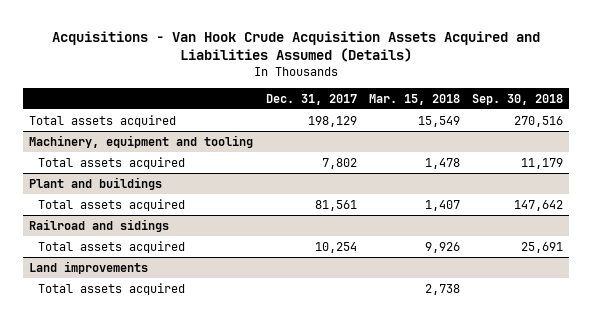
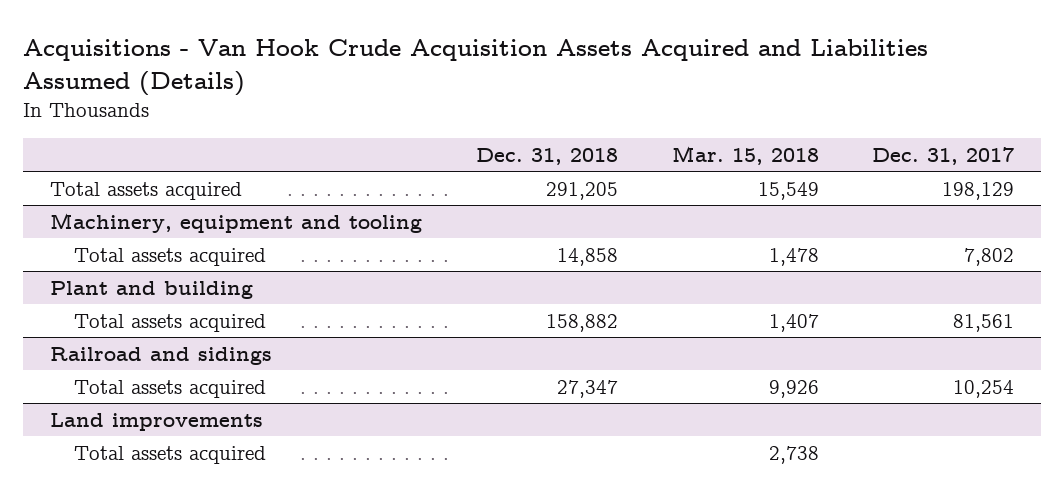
[472,93,564,105] Sep. 30, 2018 -> none
none -> [475,147,618,165] Dec. 31, 2018
[29,176,163,190] Plant and buildings -> [50,280,254,299] Plant and building

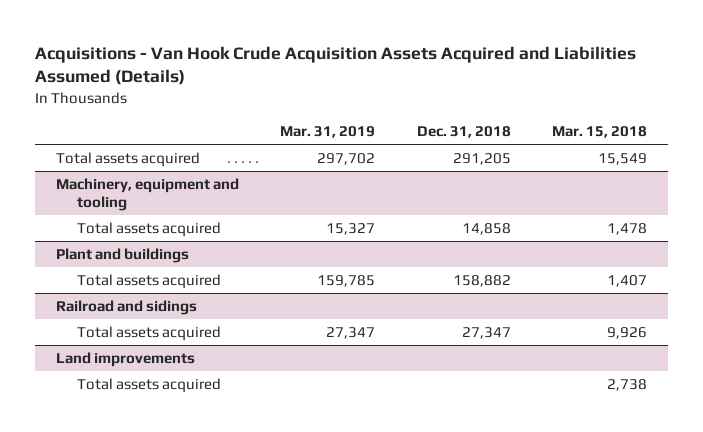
[872,146,1015,165] Dec. 31, 2017 -> none
none -> [280,126,376,139] Mar. 31, 2019
[50,280,254,299] Plant and building -> [55,248,189,264] Plant and buildings

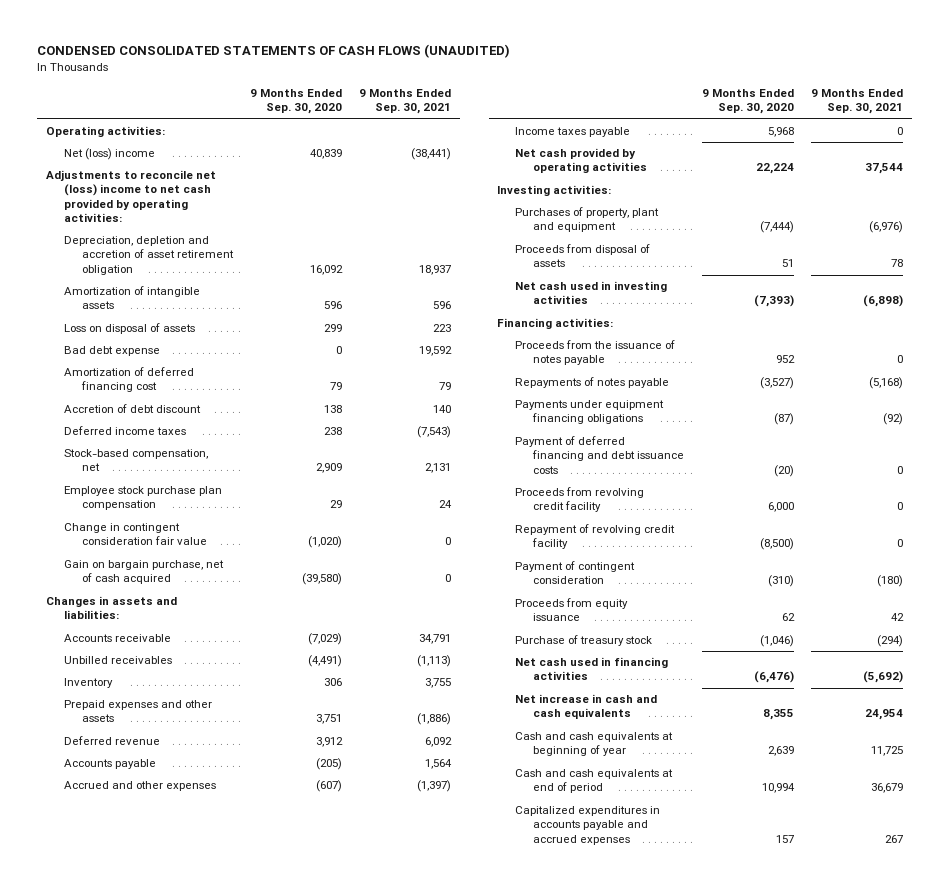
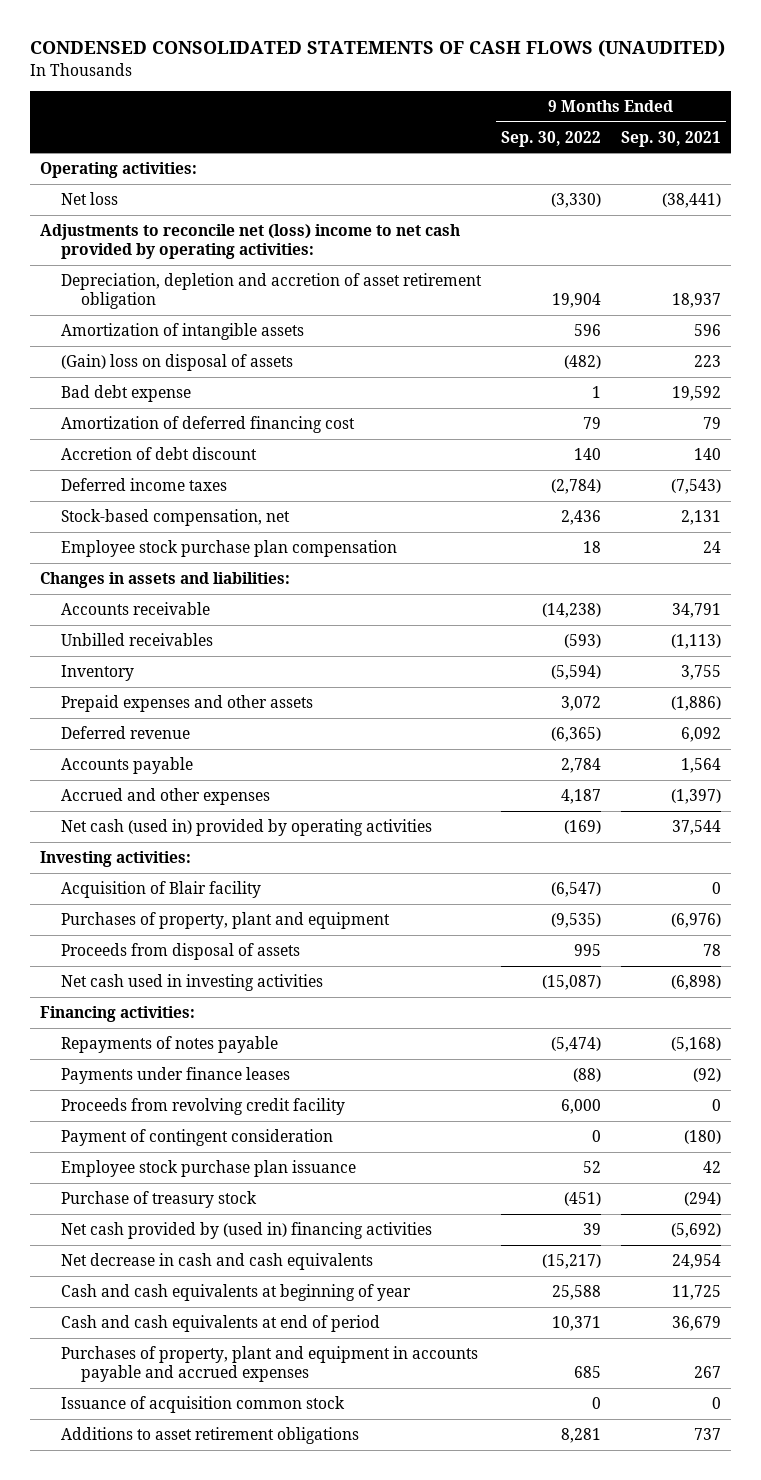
[250,89,343,115] 9 Months Ended Sep. 30, 2020 -> none
none -> [500,130,601,147] Sep. 30, 2022
[63,148,155,161] Net (loss) income -> [60,191,118,205] Net loss
[63,323,195,335] Loss on disposal of assets -> [60,353,293,371] (Gain) loss on disposal of assets
[63,523,207,546] Change in contingent consideration fair value -> none
[63,560,224,585] Gain on bargain purchase, net of cash acquired -> none
[515,127,631,138] Income taxes payable -> none
[515,148,648,174] Net cash provided by operating activities -> [60,818,432,836] Net cash (used in) provided by operating activities
none -> [60,880,261,898] Acquisition of Blair facility
[515,340,676,366] Proceeds from the issuance of notes payable -> none
[515,400,665,425] Payments under equipment financing obligations -> none
[515,436,685,474] Payment of deferred financing and debt issuance costs -> none
none -> [60,1066,290,1084] Payments under finance leases
[515,524,676,550] Repayment of revolving credit facility -> none
[515,598,629,622] Proceeds from equity issuance -> [60,1159,356,1177] Employee stock purchase plan issuance
[515,657,669,681] Net cash used in financing activities -> [60,1221,432,1239] Net cash provided by (used in) financing activities
[515,694,658,720] Net increase in cash and cash equivalents -> [60,1252,373,1270] Net decrease in cash and cash equivalents
[515,806,661,845] Capitalized expenditures in accounts payable and accrued expenses -> [60,1345,478,1383] Purchases of property, plant and equipment in accounts payable and accrued expenses
none -> [60,1395,345,1413] Issuance of acquisition common stock
none -> [60,1426,359,1444] Additions to asset retirement obligations

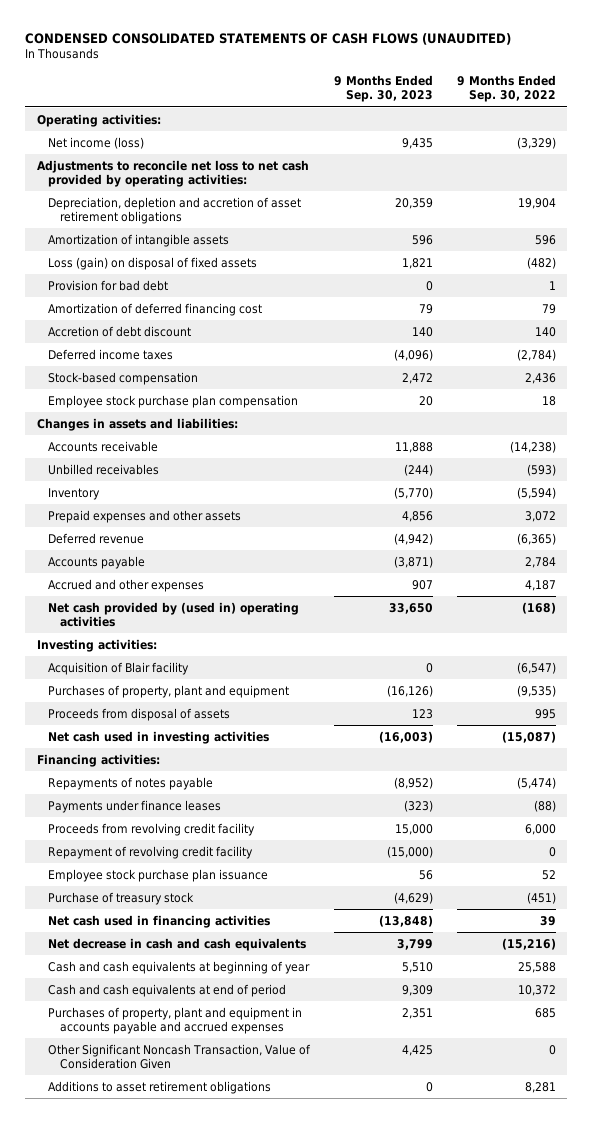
[620,130,721,147] Sep. 30, 2021 -> none
none -> [334,75,434,103] 9 Months Ended Sep. 30, 2023
[60,191,118,205] Net loss -> [48,136,145,149] Net income (loss)
[550,192,601,208] (3,330) -> [516,136,556,149] (3,329)
[40,223,461,260] Adjustments to reconcile net (loss) income to net cash provided by operating activities: -> [37,159,310,187] Adjustments to reconcile net loss to net cash provided by operating activities:
[60,272,482,310] Depreciation, depletion and accretion of asset retirement obligation -> [48,196,302,224] Depreciation, depletion and accretion of asset retirement obligations
[60,353,293,371] (Gain) loss on disposal of assets -> [48,256,258,270] Loss (gain) on disposal of fixed assets
[60,384,191,402] Bad debt expense -> [48,279,169,291] Provision for bad debt
[60,508,290,526] Stock-based compensation, net -> [48,371,199,385] Stock-based compensation
[60,818,432,836] Net cash (used in) provided by operating activities -> [48,601,300,627] Net cash provided by (used in) operating activities
[563,819,601,834] (169) -> [521,601,556,614] (168)
[60,1128,333,1146] Payment of contingent consideration -> none
none -> [48,845,254,859] Repayment of revolving credit facility
[60,1221,432,1239] Net cash provided by (used in) financing activities -> [48,914,271,928] Net cash used in financing activities
[541,1253,601,1269] (15,217) -> [501,937,556,950] (15,216)
[551,1315,601,1331] 10,371 -> [517,984,556,996] 10,372
[60,1395,345,1413] Issuance of acquisition common stock -> none
none -> [48,1043,312,1069] Other Significant Noncash Transaction, Value of Consideration Given

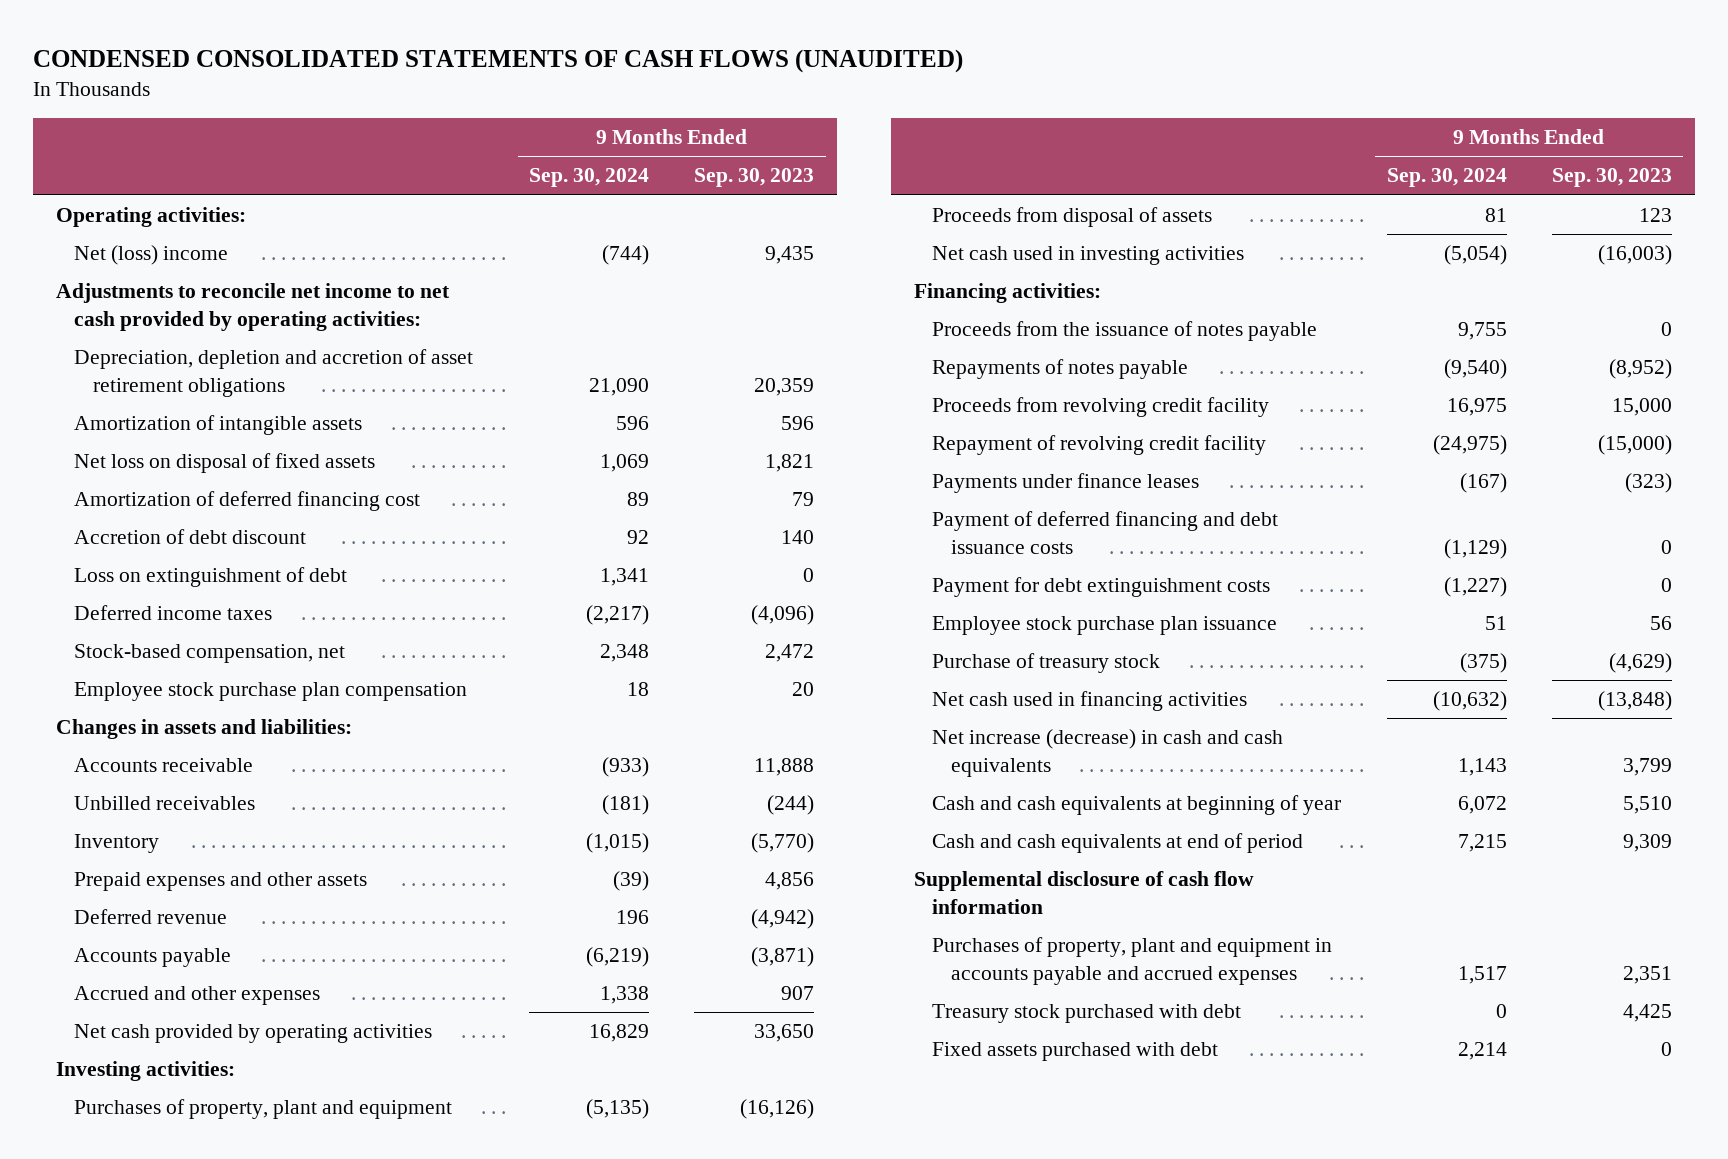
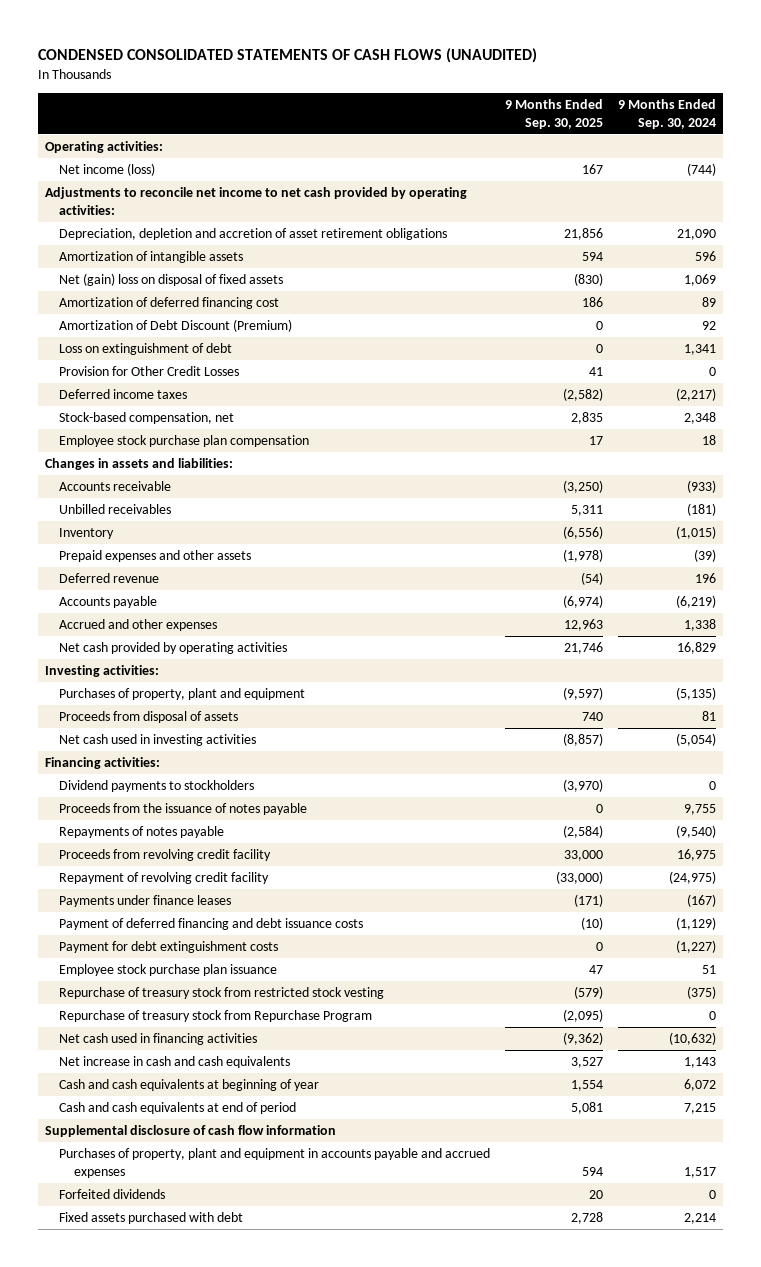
[694,168,815,188] Sep. 30, 2023 -> none
none -> [505,98,604,130] 9 Months Ended Sep. 30, 2025
[74,245,229,266] Net (loss) income -> [59,162,156,176] Net income (loss)
[74,453,376,474] Net loss on disposal of fixed assets -> [59,272,284,286] Net (gain) loss on disposal of fixed assets
[74,529,307,545] Accretion of debt discount -> [59,318,293,332] Amortization of Debt Discount (Premium)
none -> [59,365,240,376] Provision for Other Credit Losses
none -> [59,779,255,792] Dividend payments to stockholders
[932,653,1161,674] Purchase of treasury stock -> [59,986,385,999] Repurchase of treasury stock from restricted stock vesting
none -> [59,1009,373,1022] Repurchase of treasury stock from Repurchase Program
[932,729,1284,777] Net increase (decrease) in cash and cash equivalents -> [59,1055,291,1068] Net increase in cash and cash equivalents
[932,1004,1242,1024] Treasury stock purchased with debt -> none
none -> [59,1188,166,1199] Forfeited dividends

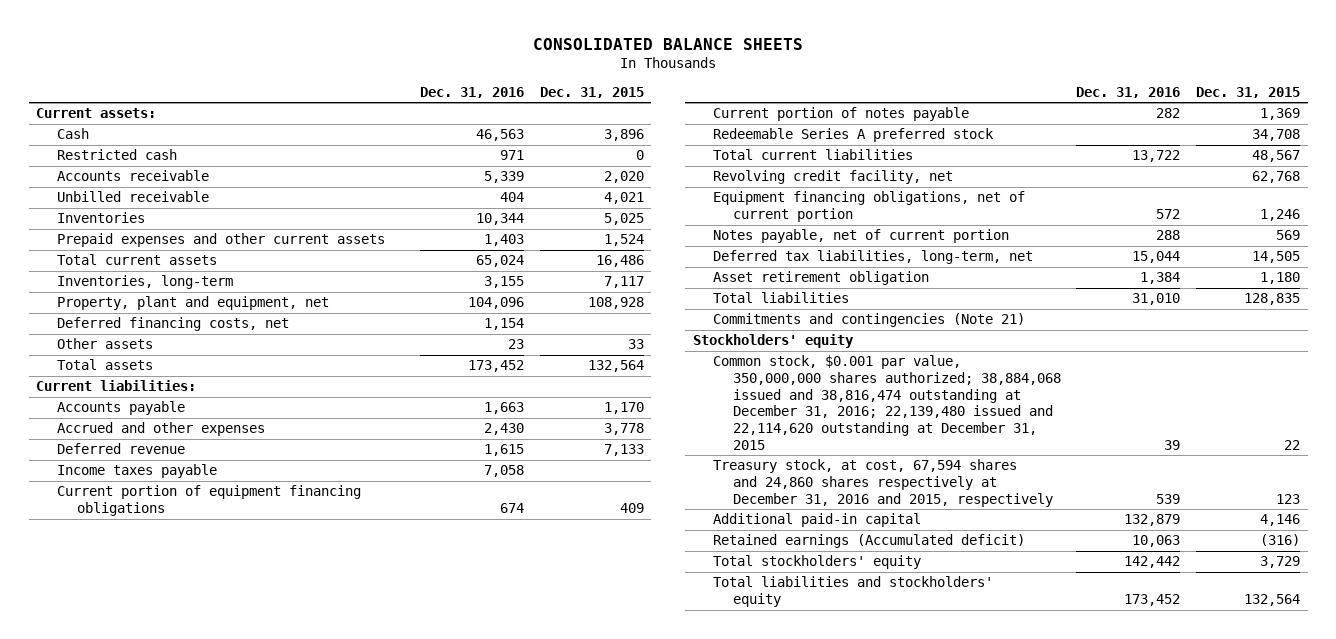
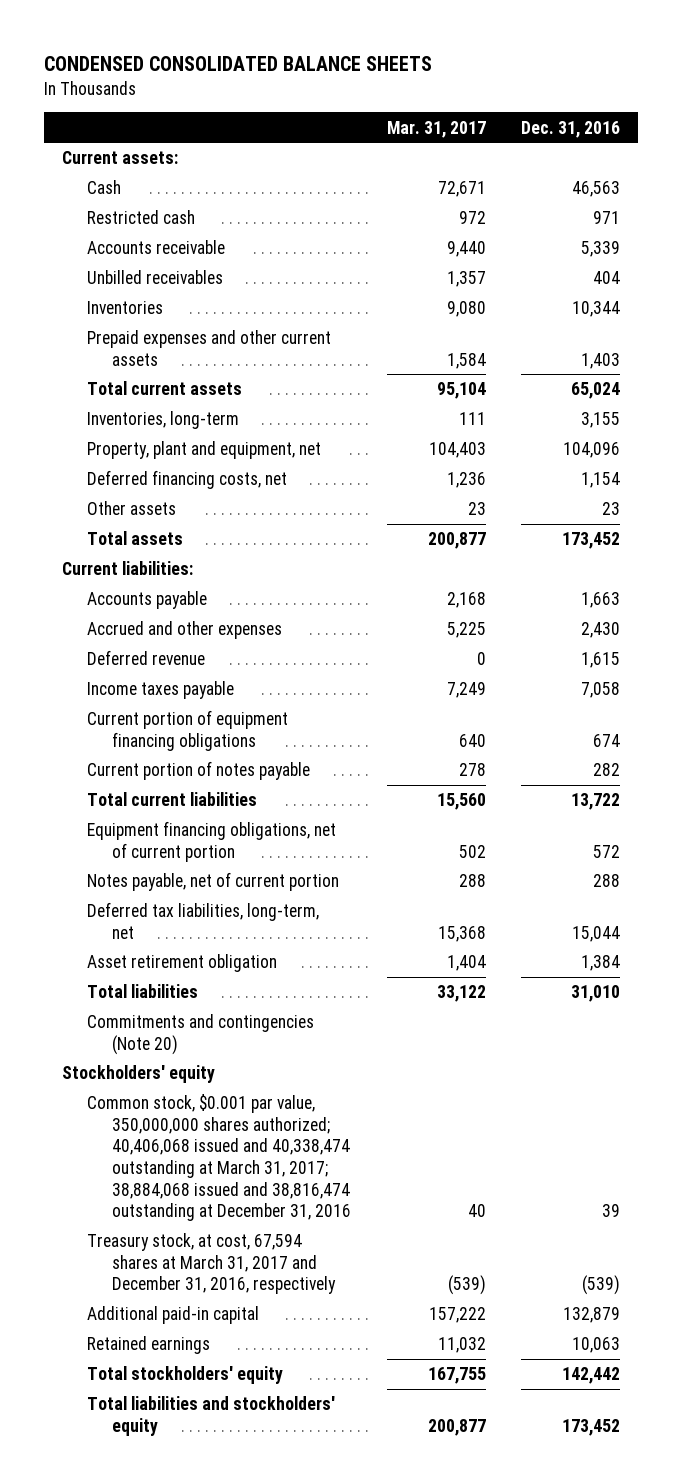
[533,37,804,50] CONSOLIDATED BALANCE SHEETS -> [43,56,432,72] CONDENSED CONSOLIDATED BALANCE SHEETS
[539,86,644,98] Dec. 31, 2015 -> none
none -> [386,120,486,138] Mar. 31, 2017
[56,191,209,203] Unbilled receivable -> [87,270,224,285] Unbilled receivables
[712,128,994,143] Redeemable Series A preferred stock -> none
[712,170,953,185] Revolving credit facility, net -> none
[712,313,1025,328] Commitments and contingencies (Note 21) -> [87,1014,315,1055] Commitments and contingencies (Note 20)
[712,355,1061,450] Common stock, $0.001 par value, 350,000,000 shares authorized; 38,884,068 issued and 38,816,474 outstanding at December 31, 2016; 22,139,480 issued and 22,114,620 outstanding at December 31, 2015 -> [87,1094,352,1222] Common stock, $0.001 par value, 350,000,000 shares authorized; 40,406,068 issued and 40,338,474 outstanding at March 31, 2017; 38,884,068 issued and 38,816,474 outstanding at December 31, 2016
[712,459,1053,507] Treasury stock, at cost, 67,594 shares and 24,860 shares respectively at December 31, 2016 and 2015, respectively -> [87,1233,337,1295] Treasury stock, at cost, 67,594 shares at March 31, 2017 and December 31, 2016, respectively
[1156,493,1181,504] 539 -> [582,1275,621,1296] (539)
[712,534,1025,549] Retained earnings (Accumulated deficit) -> [87,1336,211,1355] Retained earnings

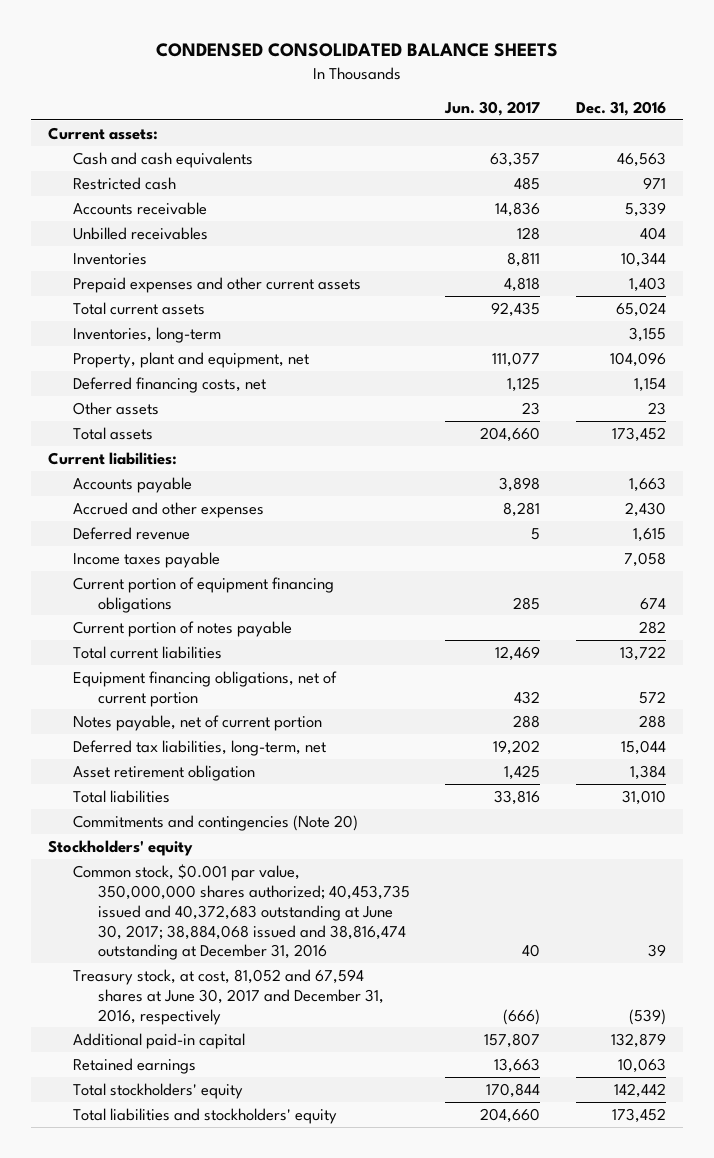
[386,120,486,138] Mar. 31, 2017 -> none
none -> [444,101,541,117] Jun. 30, 2017
[87,180,122,195] Cash -> [73,151,254,168] Cash and cash equivalents
[87,1094,352,1222] Common stock, $0.001 par value, 350,000,000 shares authorized; 40,406,068 issued and 40,338,474 outstanding at March 31, 2017; 38,884,068 issued and 38,816,474 outstanding at December 31, 2016 -> [73,863,411,961] Common stock, $0.001 par value, 350,000,000 shares authorized; 40,453,735 issued and 40,372,683 outstanding at June 30, 2017; 38,884,068 issued and 38,816,474 outstanding at December 31, 2016
[87,1233,337,1295] Treasury stock, at cost, 67,594 shares at March 31, 2017 and December 31, 2016, respectively -> [73,968,385,1025] Treasury stock, at cost, 81,052 and 67,594 shares at June 30, 2017 and December 31, 2016, respectively

